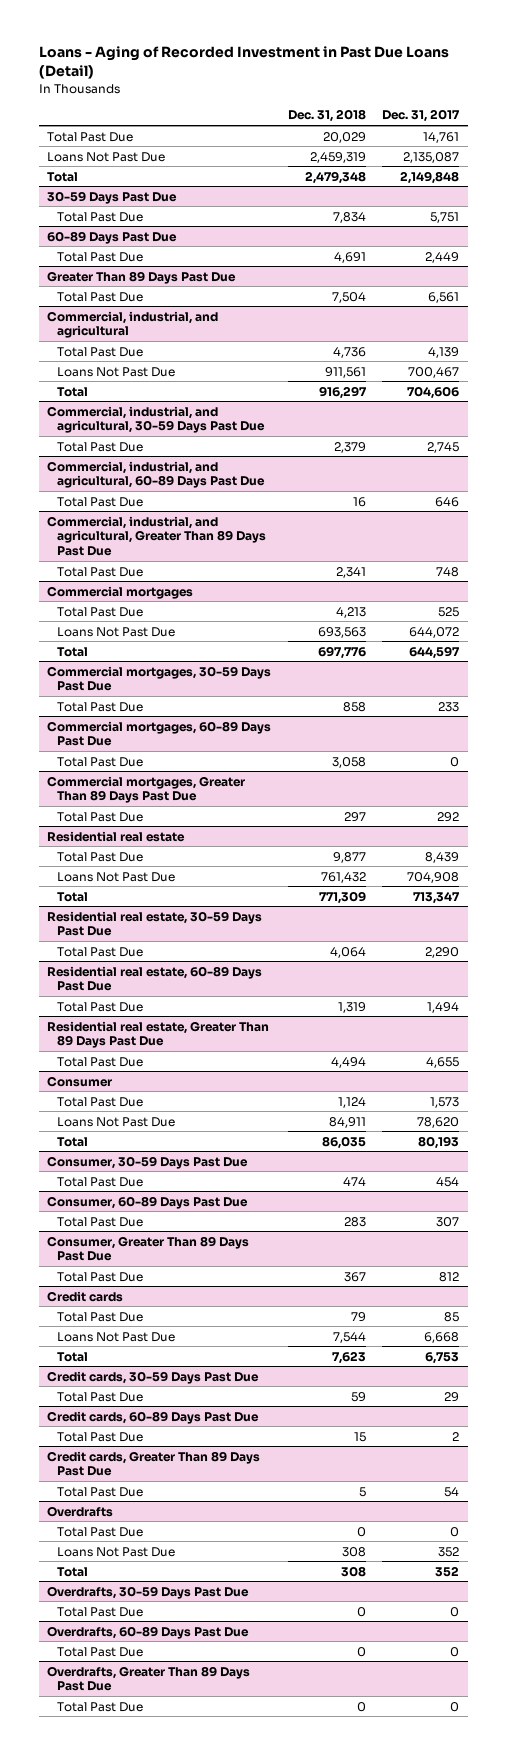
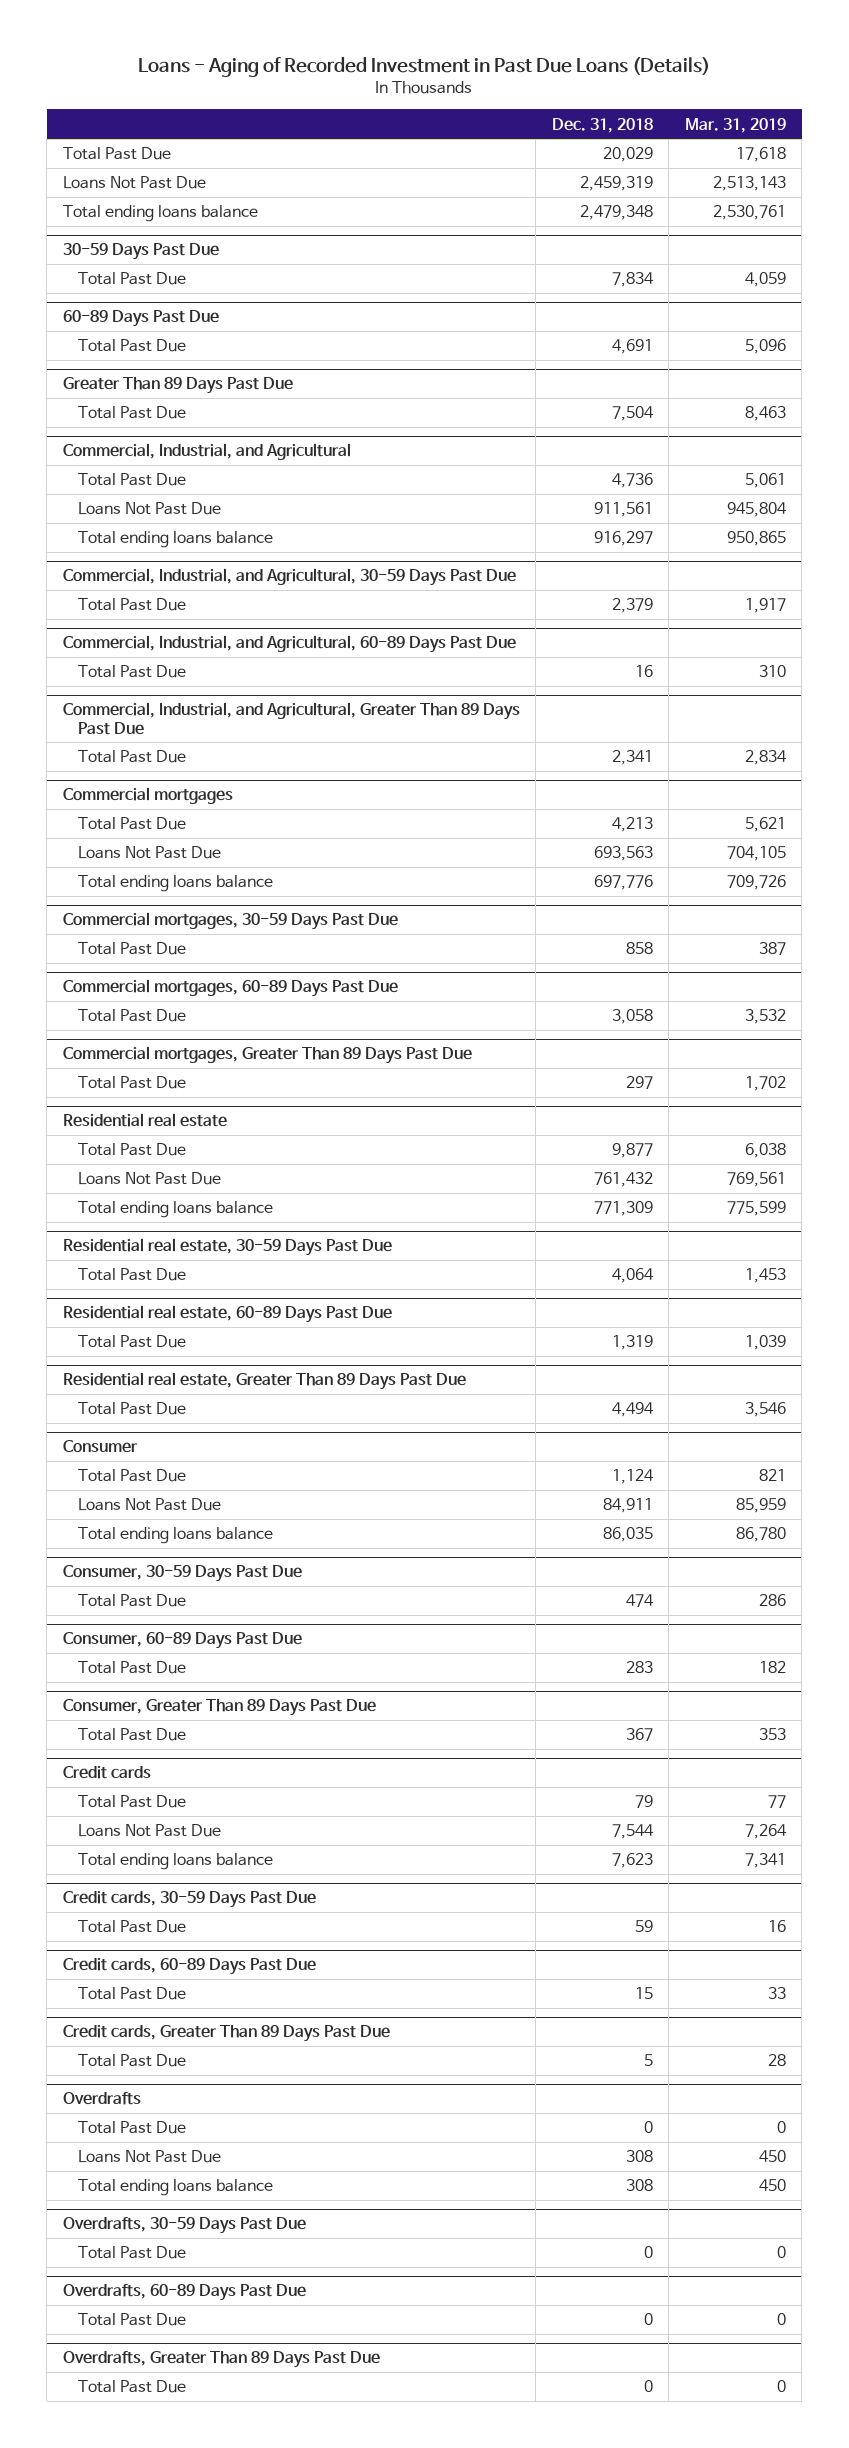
[38,46,449,80] Loans - Aging of Recorded Investment in Past Due Loans (Detail) -> [138,56,711,77] Loans - Aging of Recorded Investment in Past Due Loans (Details)
[382,109,461,123] Dec. 31, 2017 -> none
none -> [684,117,786,133] Mar. 31, 2019
[46,171,78,182] Total -> [62,205,258,223] Total ending loans balance
[46,310,218,339] Commercial, industrial, and agricultural -> [62,443,351,461] Commercial, Industrial, and Agricultural
[56,386,88,397] Total -> [77,531,273,549] Total ending loans balance
[46,405,265,434] Commercial, industrial, and agricultural, 30-59 Days Past Due -> [62,568,516,587] Commercial, Industrial, and Agricultural, 30-59 Days Past Due
[46,460,265,489] Commercial, industrial, and agricultural, 60-89 Days Past Due -> [62,635,516,654] Commercial, Industrial, and Agricultural, 60-89 Days Past Due
[46,515,266,556] Commercial, industrial, and agricultural, Greater Than 89 Days Past Due -> [62,702,520,735] Commercial, Industrial, and Agricultural, Greater Than 89 Days Past Due
[56,646,88,657] Total -> [77,875,273,893] Total ending loans balance
[56,891,88,902] Total -> [77,1201,273,1219] Total ending loans balance
[56,1136,88,1147] Total -> [77,1527,273,1545] Total ending loans balance
[56,1351,88,1362] Total -> [77,1853,273,1871] Total ending loans balance
[56,1566,88,1577] Total -> [77,2179,273,2197] Total ending loans balance

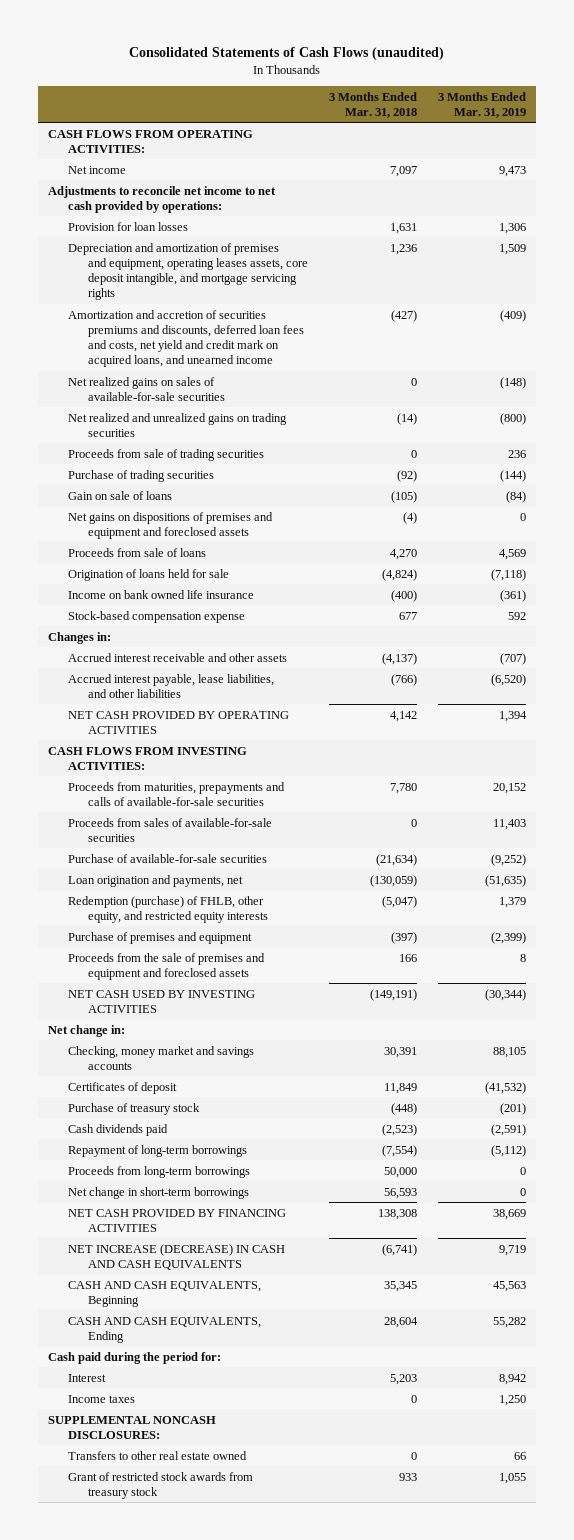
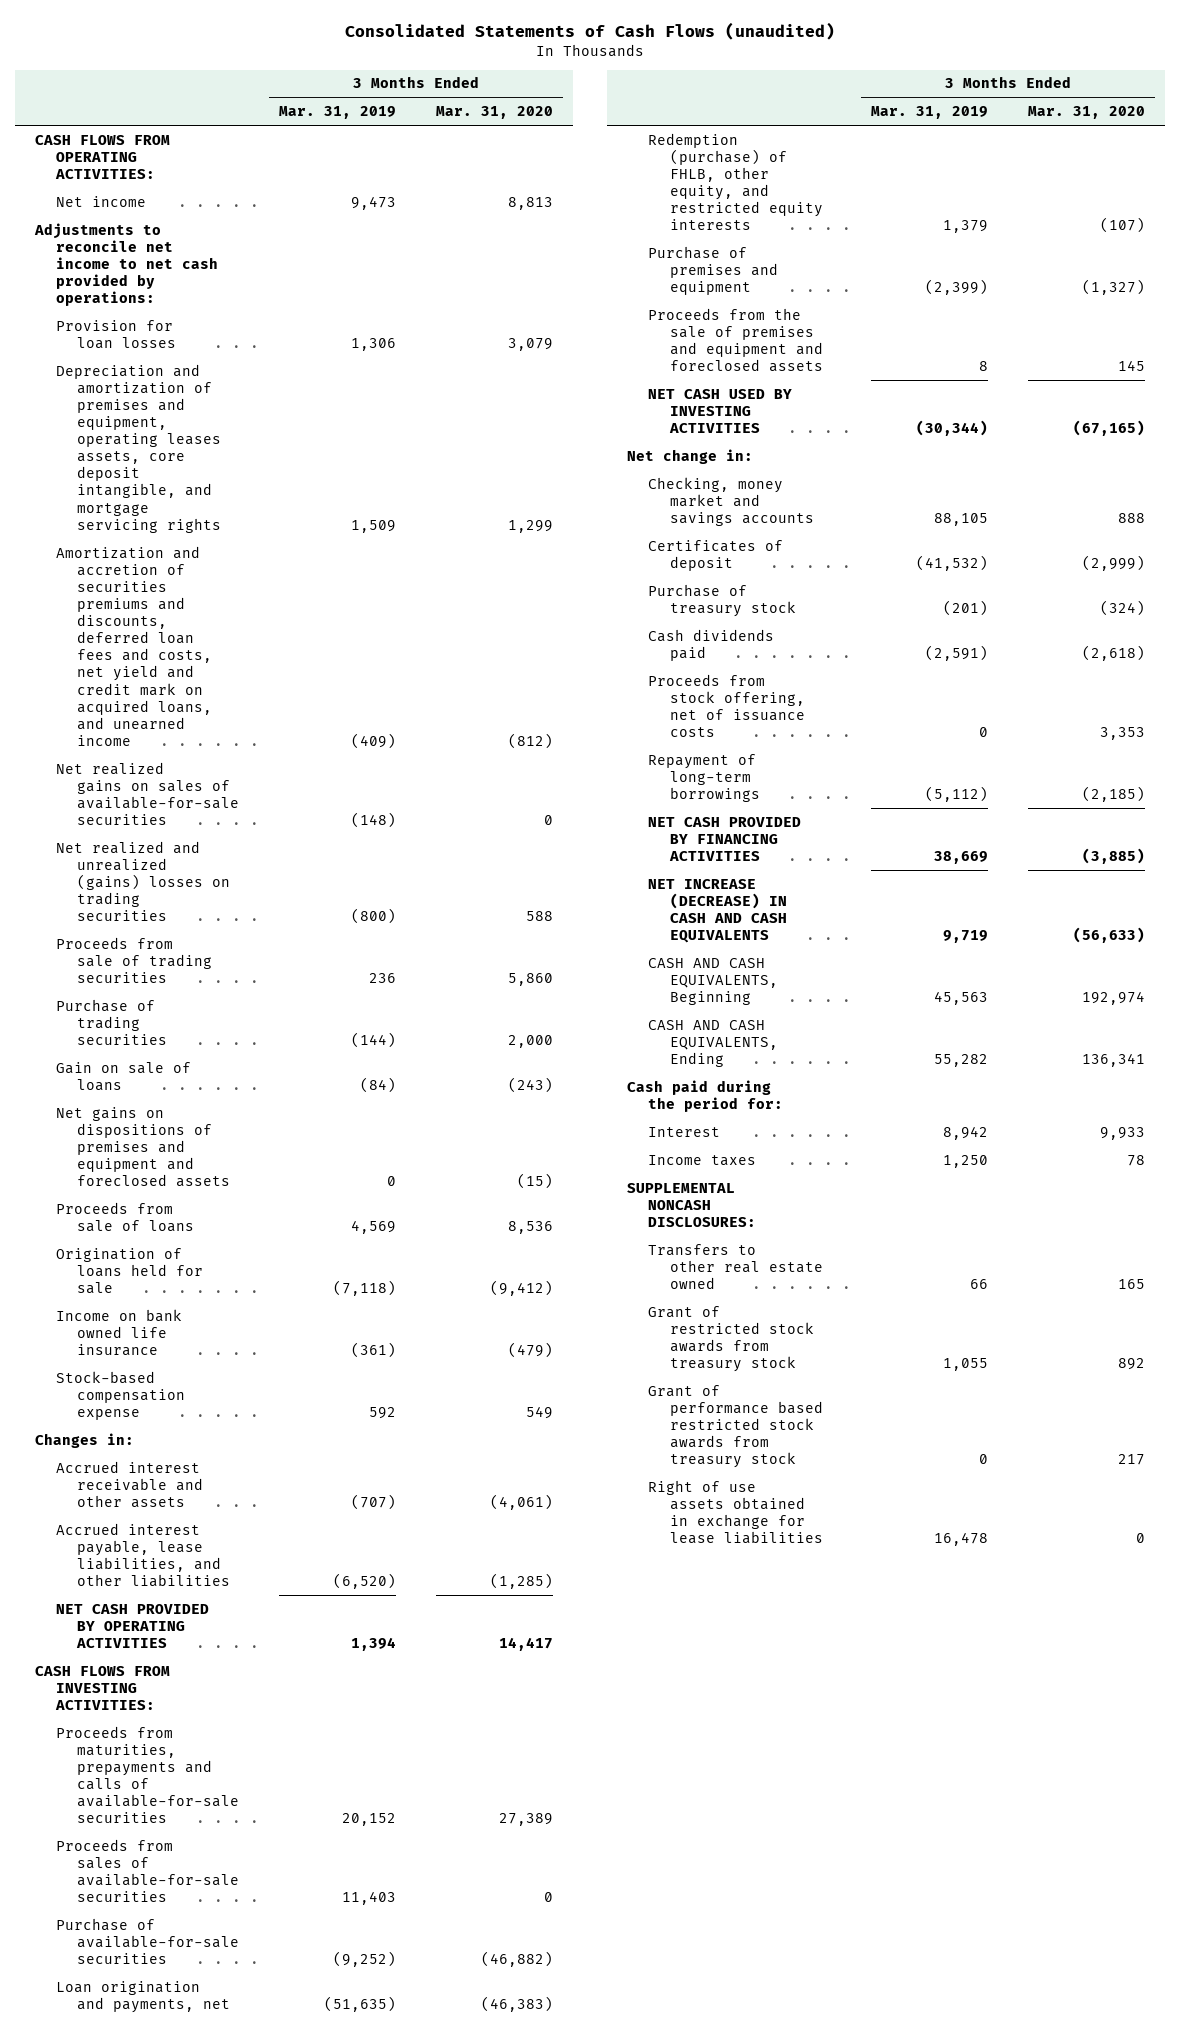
[328,91,417,118] 3 Months Ended Mar. 31, 2018 -> none
none -> [435,106,553,120] Mar. 31, 2020
[68,412,288,437] Net realized and unrealized gains on trading securities -> [56,840,231,922] Net realized and unrealized (gains) losses on trading securities
none -> [648,673,805,738] Proceeds from stock offering, net of issuance costs
[68,1165,251,1178] Proceeds from long-term borrowings -> none
[68,1186,250,1199] Net change in short-term borrowings -> none
none -> [648,1384,823,1469] Grant of performance based restricted stock awards from treasury stock
none -> [648,1479,823,1545] Right of use assets obtained in exchange for lease liabilities

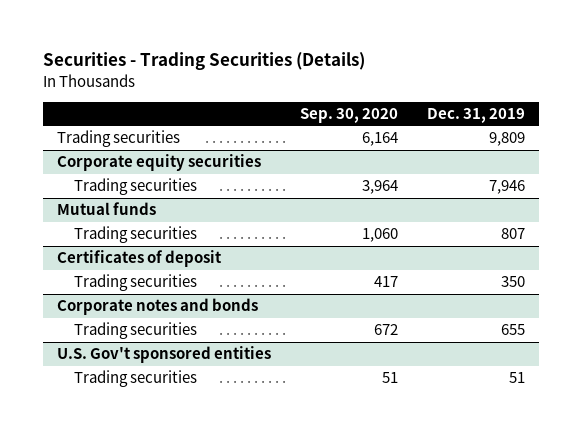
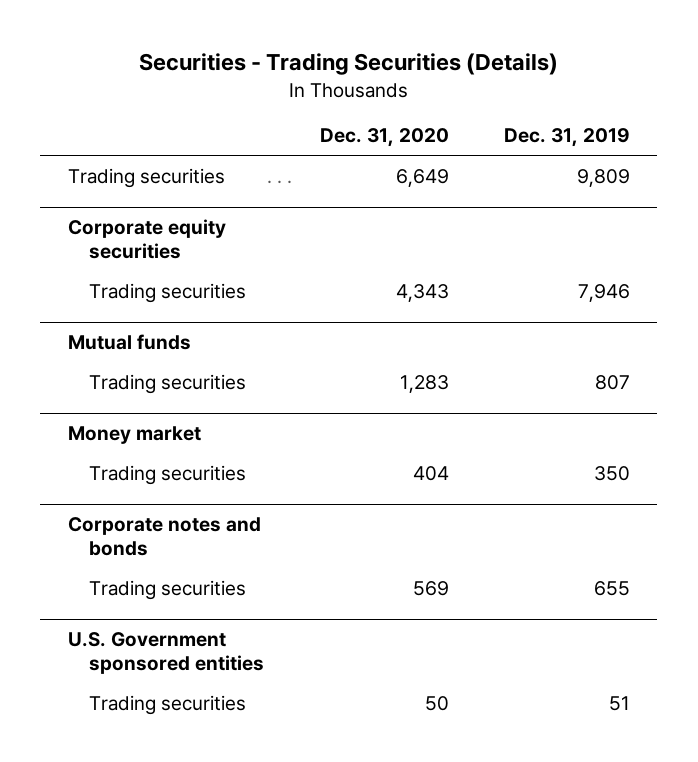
[300,107,399,123] Sep. 30, 2020 -> none
none -> [319,128,449,148] Dec. 31, 2020
[57,250,223,268] Certificates of deposit -> none
none -> [67,425,201,444] Money market
[57,346,272,364] U.S. Gov't sponsored entities -> [67,631,265,675] U.S. Government sponsored entities

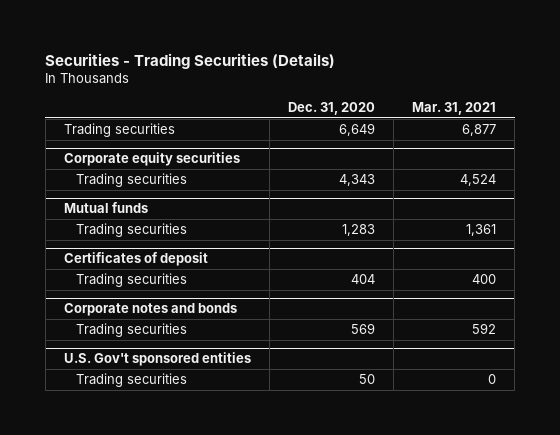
[503,128,630,148] Dec. 31, 2019 -> none
none -> [412,101,497,115] Mar. 31, 2021
[67,425,201,444] Money market -> none
none -> [64,252,209,267] Certificates of deposit
[67,631,265,675] U.S. Government sponsored entities -> [64,352,252,367] U.S. Gov't sponsored entities

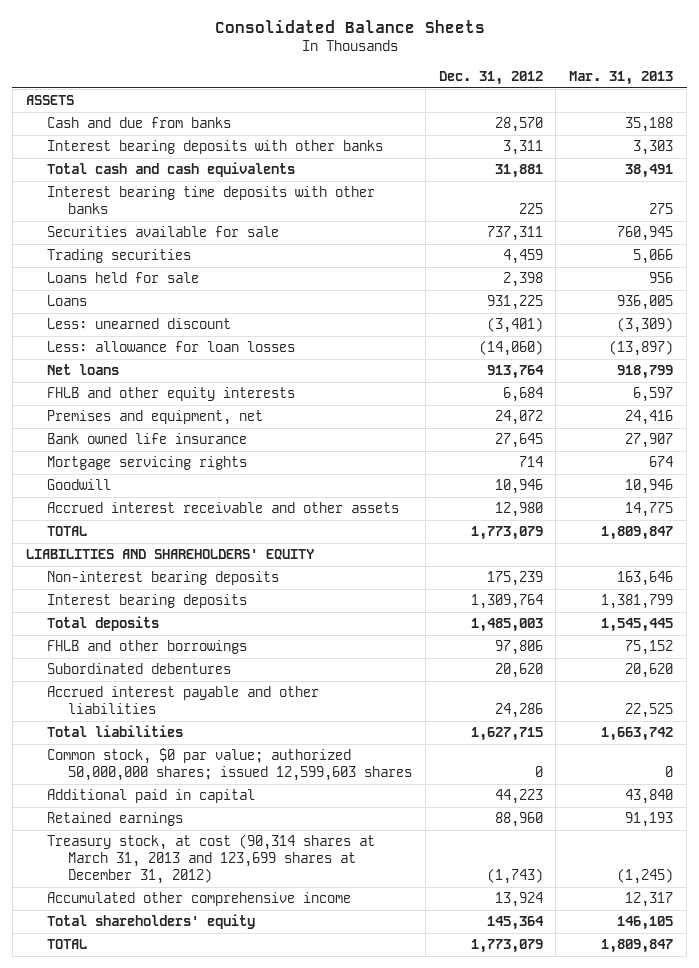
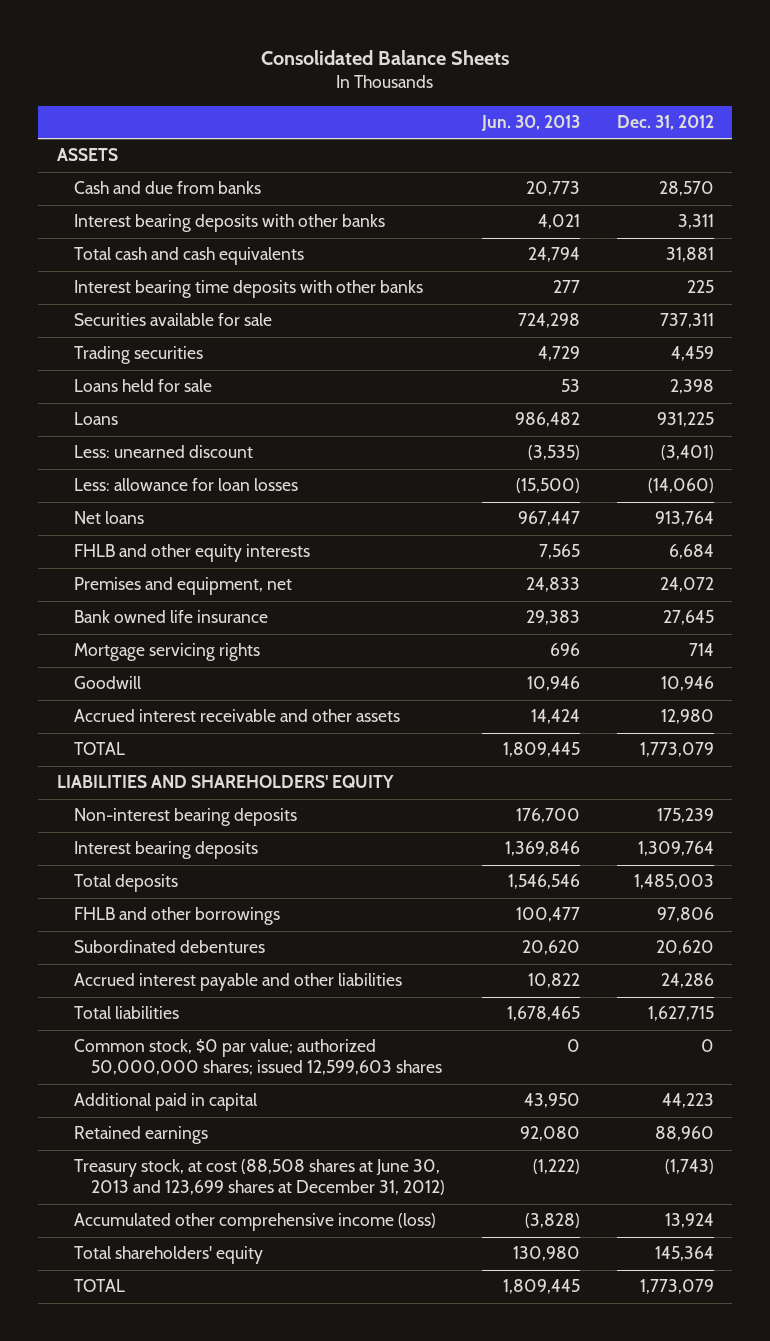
[569,70,674,85] Mar. 31, 2013 -> none
none -> [480,114,580,131] Jun. 30, 2013
[46,834,375,885] Treasury stock, at cost (90,314 shares at March 31, 2013 and 123,699 shares at December 31, 2012) -> [73,1159,445,1196] Treasury stock, at cost (88,508 shares at June 30, 2013 and 123,699 shares at December 31, 2012)
[46,892,351,907] Accumulated other comprehensive income -> [73,1213,436,1232] Accumulated other comprehensive income (loss)

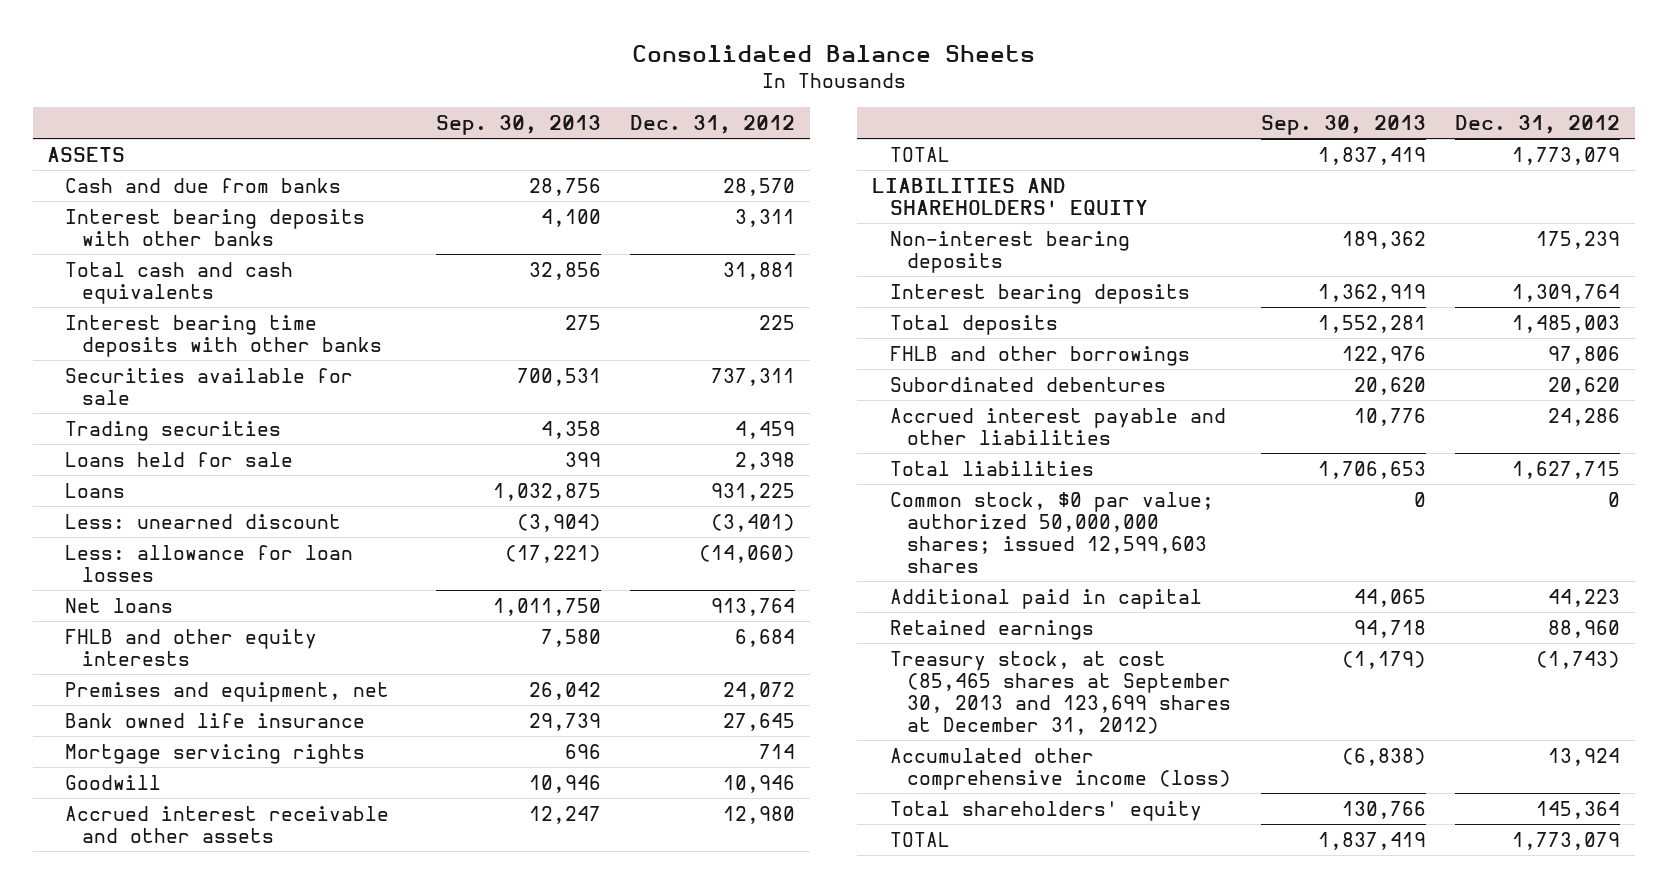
[480,114,580,131] Jun. 30, 2013 -> none
none -> [435,114,601,135] Sep. 30, 2013
[73,1159,445,1196] Treasury stock, at cost (88,508 shares at June 30, 2013 and 123,699 shares at December 31, 2012) -> [889,650,1232,735] Treasury stock, at cost (85,465 shares at September 30, 2013 and 123,699 shares at December 31, 2012)

